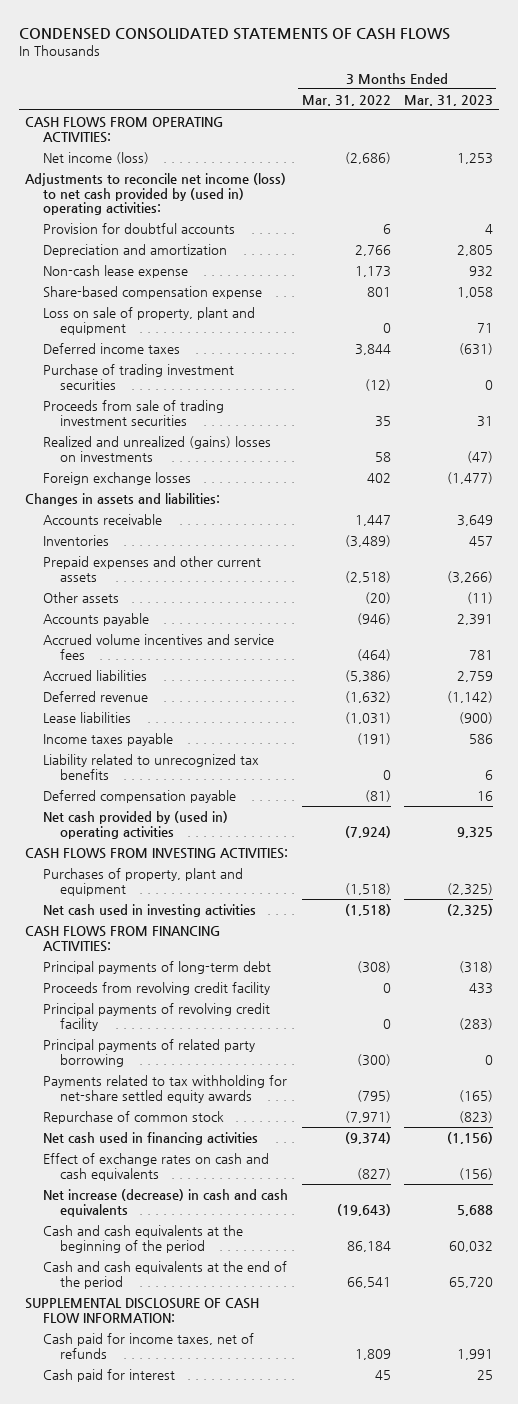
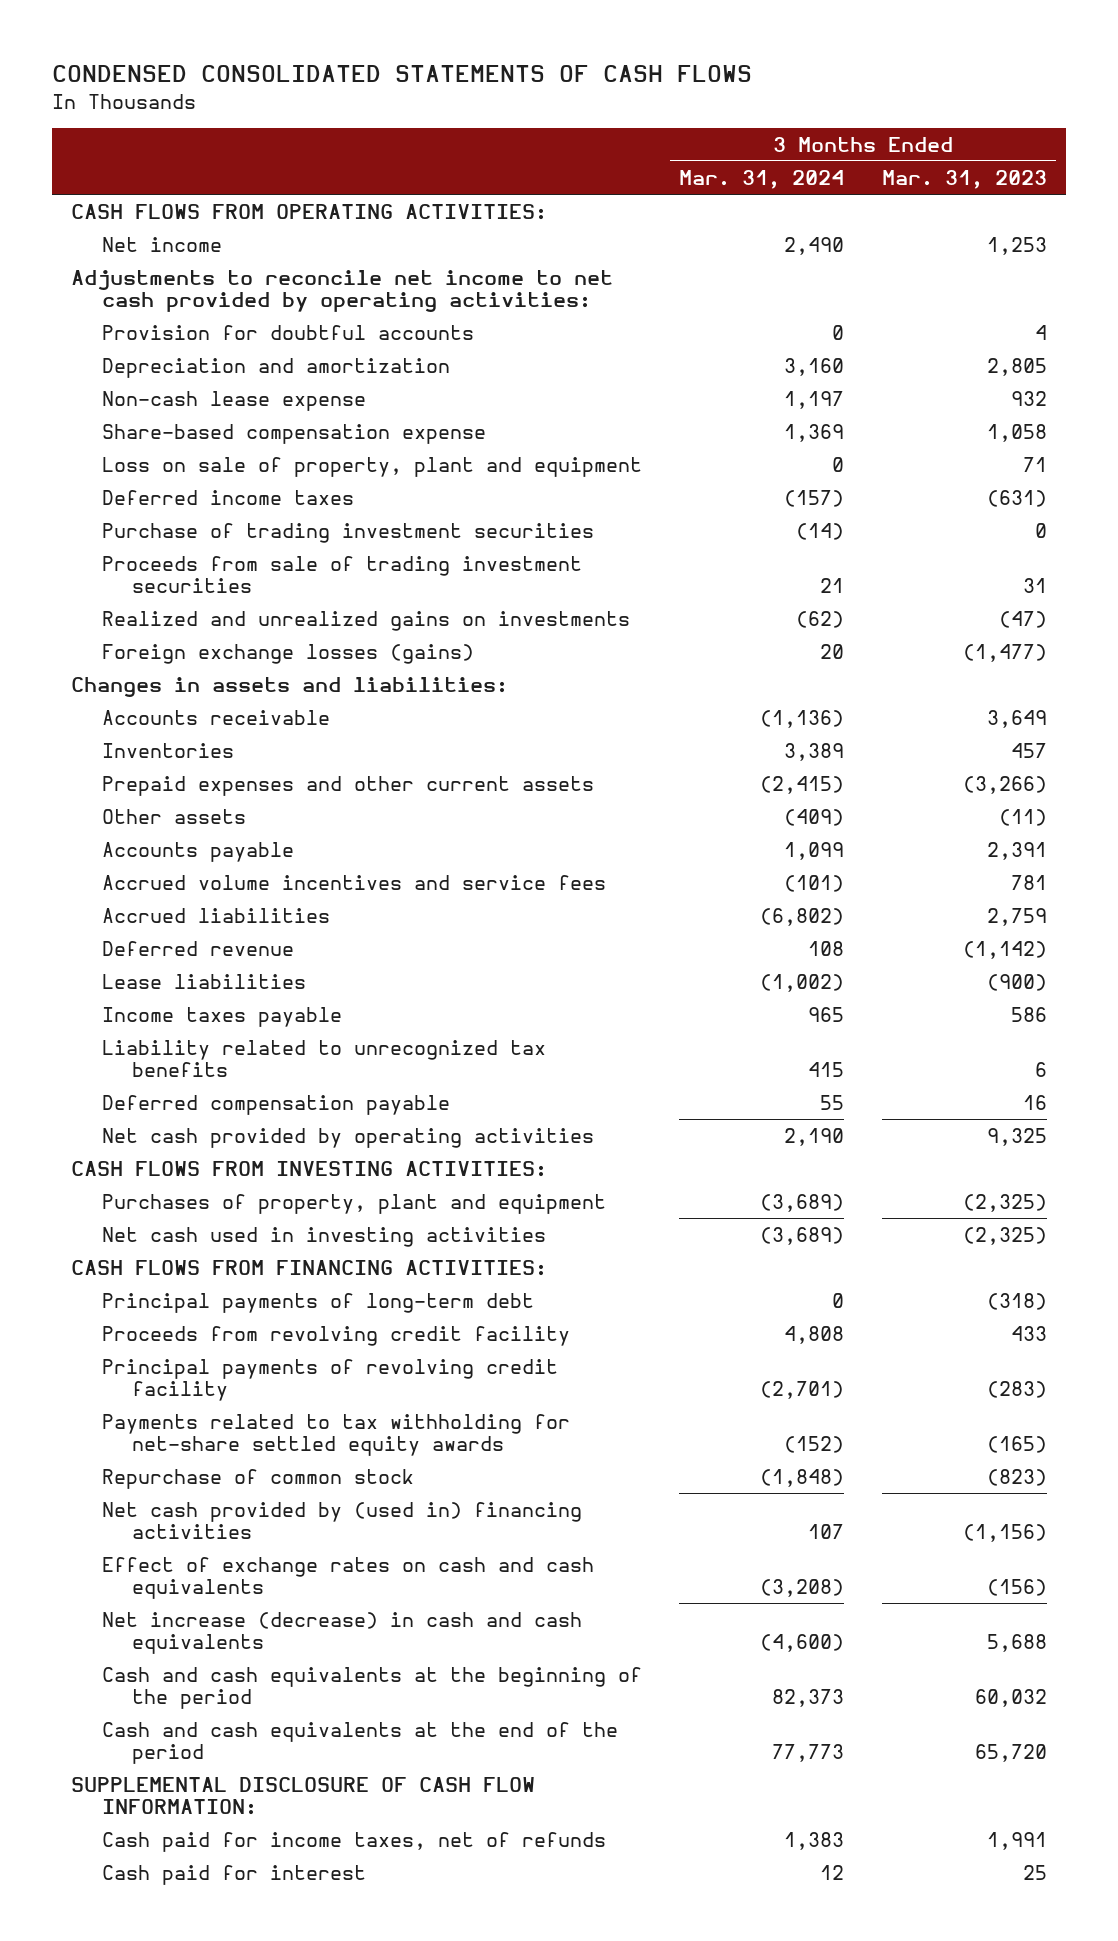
[301,94,391,106] Mar. 31, 2022 -> none
none -> [679,169,845,189] Mar. 31, 2024
[42,151,149,164] Net income (loss) -> [101,236,222,252] Net income
[25,172,287,216] Adjustments to reconcile net income (loss) to net cash provided by (used in) operating activities: -> [71,269,614,313] Adjustments to reconcile net income to net cash provided by operating activities:
[42,435,271,462] Realized and unrealized (gains) losses on investments -> [101,610,630,631] Realized and unrealized gains on investments
[42,471,191,485] Foreign exchange losses -> [101,643,474,664] Foreign exchange losses (gains)
[42,810,228,839] Net cash provided by (used in) operating activities -> [101,1127,594,1148] Net cash provided by operating activities
[42,1038,255,1067] Principal payments of related party borrowing -> none
[42,1131,258,1145] Net cash used in financing activities -> [101,1501,582,1540] Net cash provided by (used in) financing activities

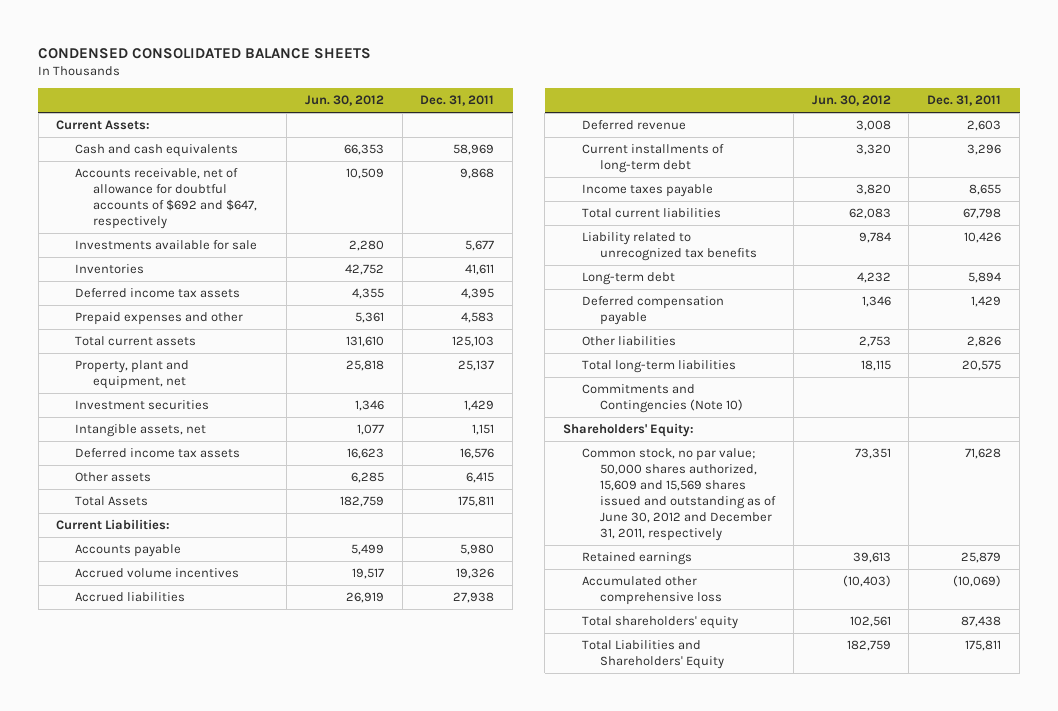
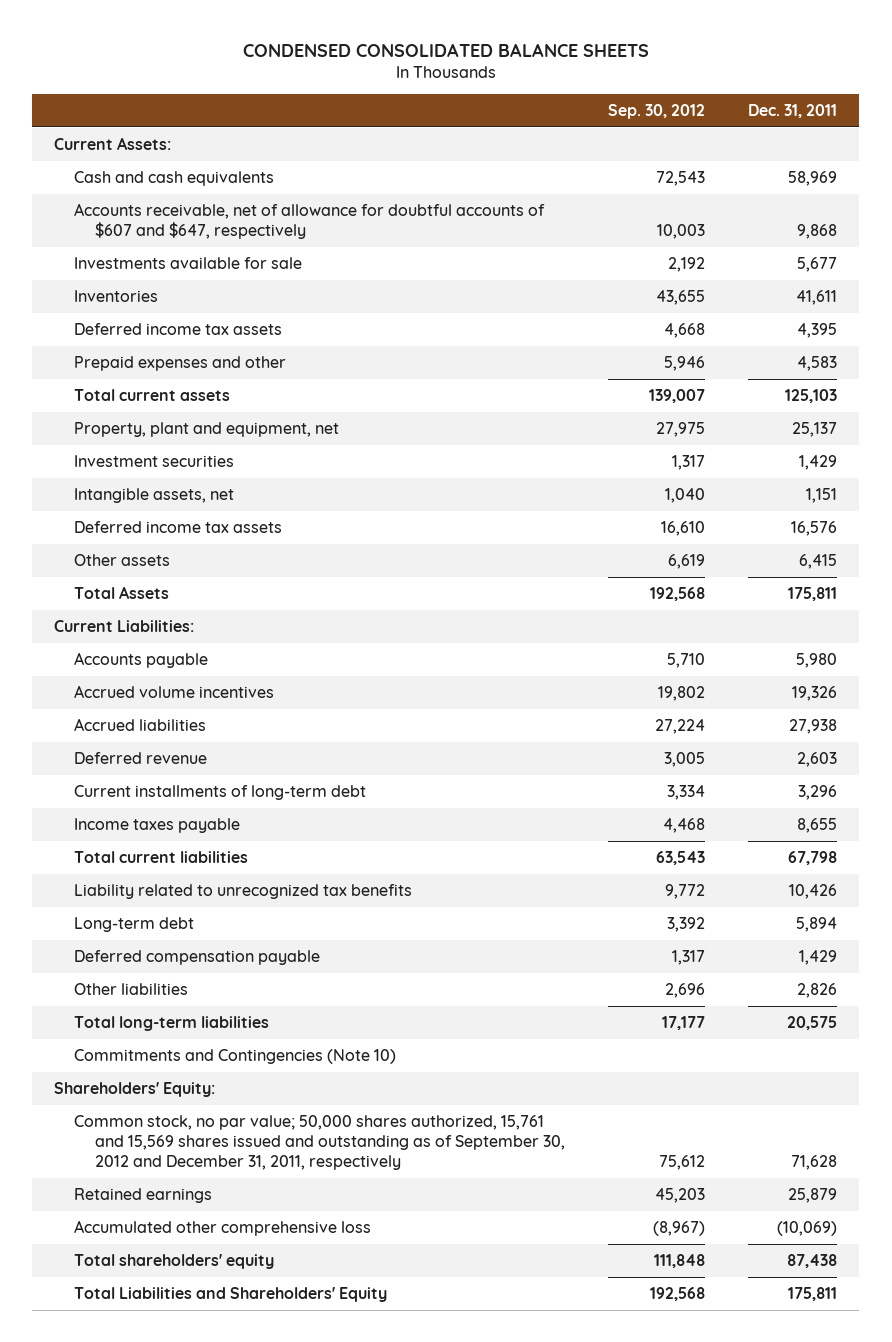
[304,95,384,107] Jun. 30, 2012 -> none
none -> [608,104,706,120] Sep. 30, 2012
[74,168,257,230] Accounts receivable, net of allowance for doubtful accounts of $692 and $647, respectively -> [74,202,546,240] Accounts receivable, net of allowance for doubtful accounts of $607 and $647, respectively
[581,448,776,542] Common stock, no par value; 50,000 shares authorized, 15,609 and 15,569 shares issued and outstanding as of June 30, 2012 and December 31, 2011, respectively -> [74,1114,565,1171] Common stock, no par value; 50,000 shares authorized, 15,761 and 15,569 shares issued and outstanding as of September 30, 2012 and December 31, 2011, respectively

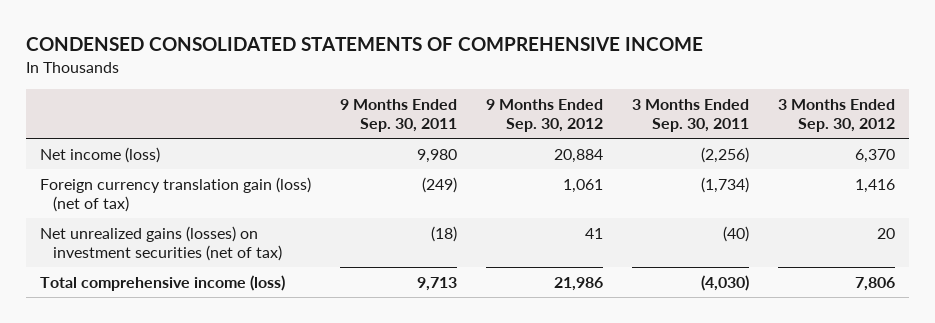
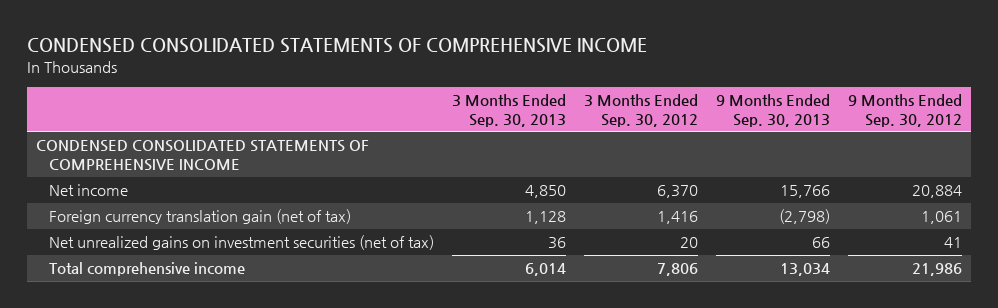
[340,98,458,133] 9 Months Ended Sep. 30, 2011 -> none
[631,98,749,133] 3 Months Ended Sep. 30, 2011 -> none
none -> [452,94,567,127] 3 Months Ended Sep. 30, 2013
none -> [715,94,830,127] 9 Months Ended Sep. 30, 2013
none -> [36,140,370,172] CONDENSED CONSOLIDATED STATEMENTS OF COMPREHENSIVE INCOME
[40,146,161,163] Net income (loss) -> [49,184,129,197] Net income
[40,176,312,213] Foreign currency translation gain (loss) (net of tax) -> [49,209,352,225] Foreign currency translation gain (net of tax)
[40,225,282,262] Net unrealized gains (losses) on investment securities (net of tax) -> [49,235,435,251] Net unrealized gains on investment securities (net of tax)
[40,274,286,291] Total comprehensive income (loss) -> [49,262,246,277] Total comprehensive income

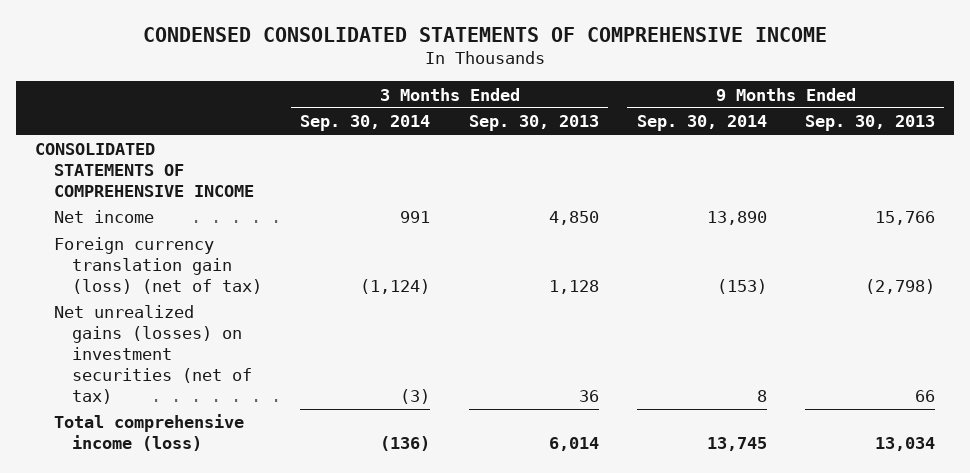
[583,94,698,127] 3 Months Ended Sep. 30, 2012 -> none
[847,94,962,127] 9 Months Ended Sep. 30, 2012 -> none
none -> [300,115,431,132] Sep. 30, 2014
none -> [636,115,767,132] Sep. 30, 2014
[36,140,370,172] CONDENSED CONSOLIDATED STATEMENTS OF COMPREHENSIVE INCOME -> [34,143,254,198] CONSOLIDATED STATEMENTS OF COMPREHENSIVE INCOME
[49,209,352,225] Foreign currency translation gain (net of tax) -> [53,237,263,295] Foreign currency translation gain (loss) (net of tax)
[49,235,435,251] Net unrealized gains on investment securities (net of tax) -> [53,305,253,404] Net unrealized gains (losses) on investment securities (net of tax)
[49,262,246,277] Total comprehensive income -> [53,414,244,452] Total comprehensive income (loss)

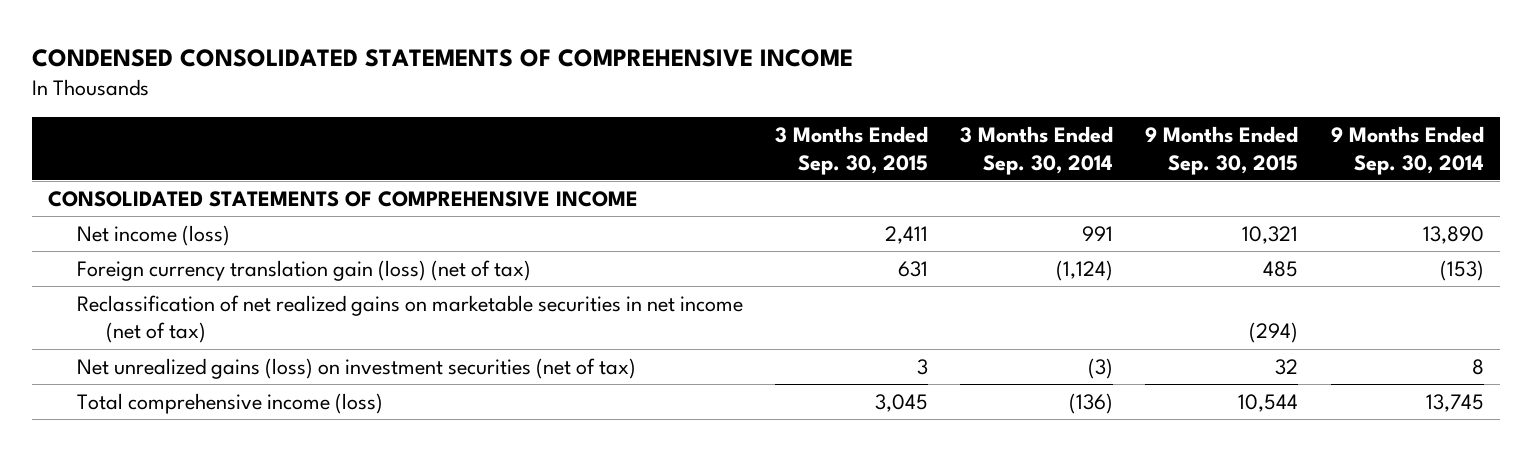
[468,115,599,132] Sep. 30, 2013 -> none
[804,115,935,132] Sep. 30, 2013 -> none
none -> [775,125,929,175] 3 Months Ended Sep. 30, 2015
none -> [1145,125,1299,175] 9 Months Ended Sep. 30, 2015
[53,210,154,224] Net income -> [76,224,230,246] Net income (loss)
none -> [76,294,743,344] Reclassification of net realized gains on marketable securities in net income (net of tax)
[53,305,253,404] Net unrealized gains (losses) on investment securities (net of tax) -> [76,357,636,379] Net unrealized gains (loss) on investment securities (net of tax)

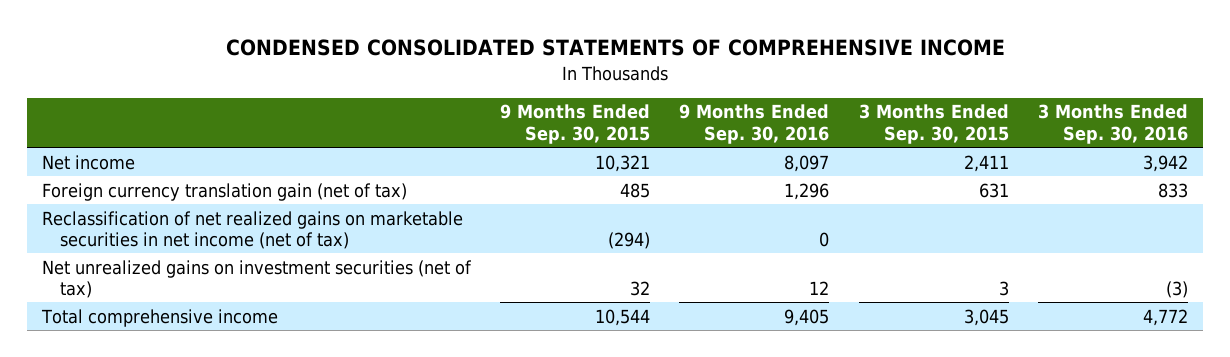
[960,125,1114,175] 3 Months Ended Sep. 30, 2014 -> none
[1330,125,1484,175] 9 Months Ended Sep. 30, 2014 -> none
none -> [679,104,830,144] 9 Months Ended Sep. 30, 2016
none -> [1038,104,1189,144] 3 Months Ended Sep. 30, 2016
[47,190,638,207] CONSOLIDATED STATEMENTS OF COMPREHENSIVE INCOME -> none
[76,224,230,246] Net income (loss) -> [41,154,135,170] Net income
[76,259,531,281] Foreign currency translation gain (loss) (net of tax) -> [41,182,407,201] Foreign currency translation gain (net of tax)
[76,357,636,379] Net unrealized gains (loss) on investment securities (net of tax) -> [41,259,472,298] Net unrealized gains on investment securities (net of tax)
[76,392,383,414] Total comprehensive income (loss) -> [40,308,278,327] Total comprehensive income

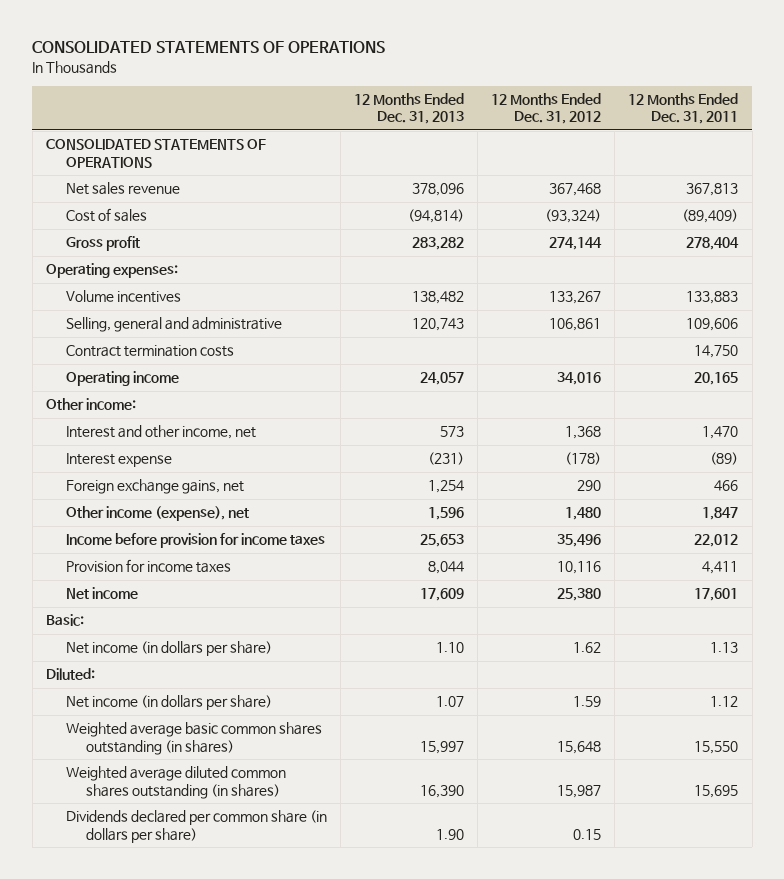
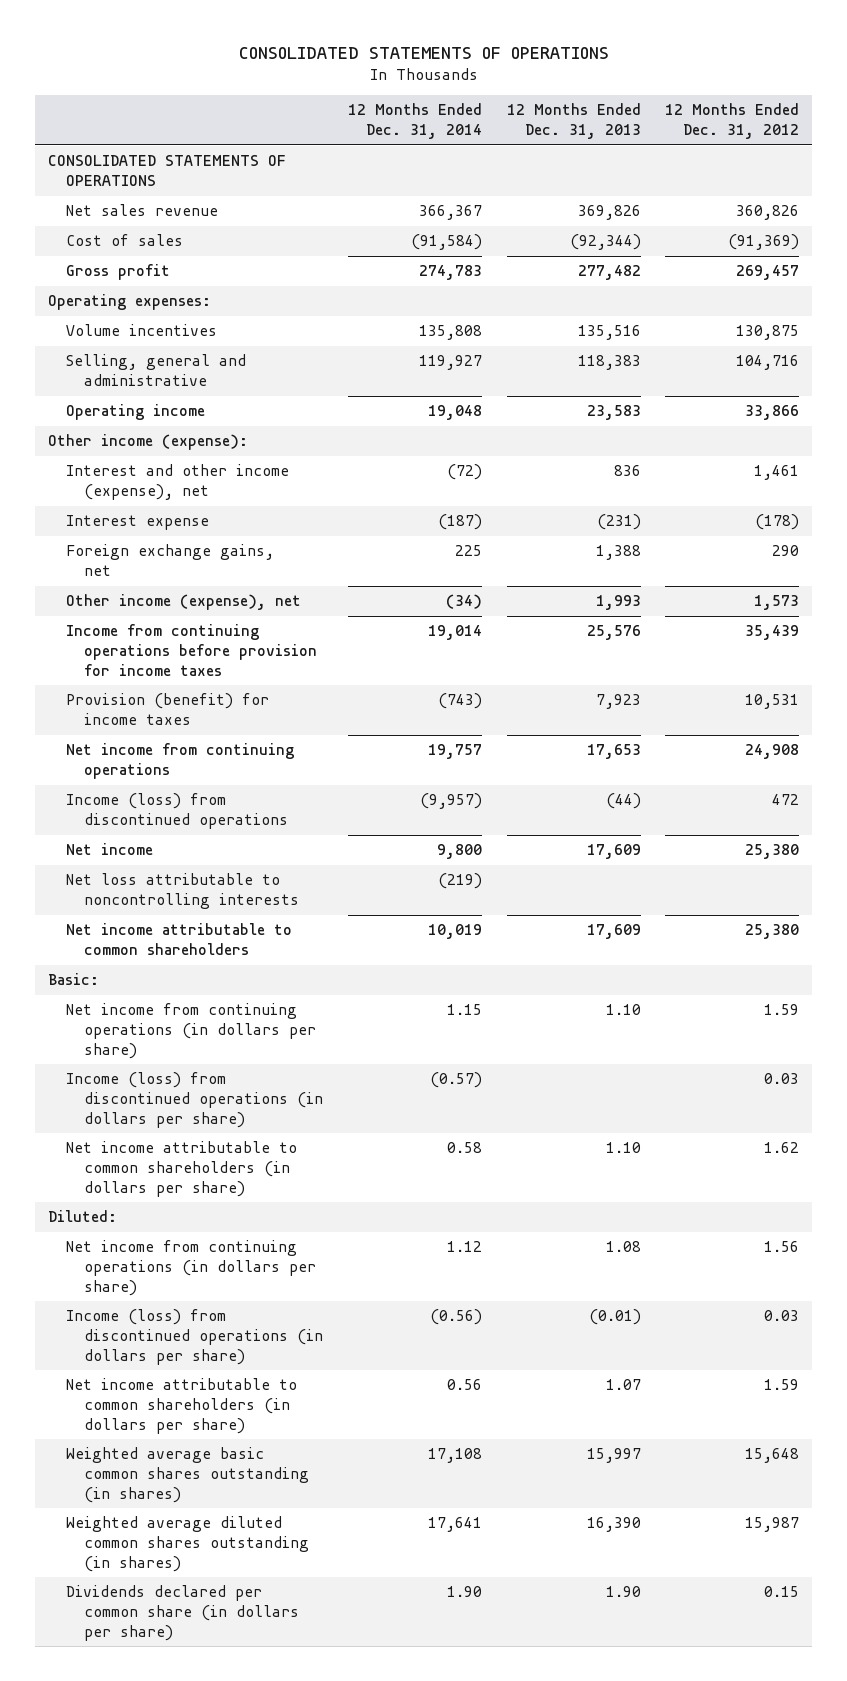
[628,93,739,125] 12 Months Ended Dec. 31, 2011 -> none
none -> [347,103,482,139] 12 Months Ended Dec. 31, 2014
[411,183,464,197] 378,096 -> [577,205,641,221] 369,826
[549,183,602,197] 367,468 -> [736,205,800,221] 360,826
[407,209,464,224] (94,814) -> [569,234,641,251] (92,344)
[545,209,602,224] (93,324) -> [728,234,800,251] (91,369)
[411,237,464,251] 283,282 -> [577,265,641,281] 277,482
[549,237,603,251] 274,144 -> [736,265,800,281] 269,457
[65,345,234,358] Contract termination costs -> none
[411,291,464,305] 138,482 -> [577,325,641,341] 135,516
[549,291,602,305] 133,267 -> [736,325,800,341] 130,875
[411,318,464,332] 120,743 -> [577,355,641,371] 118,383
[549,318,602,332] 106,861 -> [736,355,800,371] 104,716
[419,372,464,386] 24,057 -> [586,405,641,421] 23,583
[557,372,602,386] 34,016 -> [745,405,800,421] 33,866
[45,398,136,411] Other income: -> [47,434,248,451] Other income (expense):
[65,425,256,440] Interest and other income, net -> [65,464,289,501] Interest and other income (expense), net
[439,426,464,438] 573 -> [613,465,641,477] 836
[565,426,602,440] 1,368 -> [754,465,800,481] 1,461
[427,480,464,494] 1,254 -> [595,545,641,561] 1,388
[427,507,464,521] 1,596 -> [595,595,641,611] 1,993
[565,507,602,521] 1,480 -> [754,595,800,611] 1,573
[65,533,325,549] Income before provision for income taxes -> [65,624,318,676] Income from continuing operations before provision for income taxes
[419,534,464,548] 25,653 -> [586,625,641,641] 25,576
[557,534,602,548] 35,496 -> [745,625,800,641] 35,439
[65,559,231,574] Provision for income taxes -> [65,693,269,726] Provision (benefit) for income taxes
[427,561,464,575] 8,044 -> [595,694,641,710] 7,923
[557,561,602,575] 10,116 -> [745,694,800,710] 10,531
none -> [65,743,294,780] Net income from continuing operations
none -> [65,793,289,830] Income (loss) from discontinued operations
none -> [65,873,300,910] Net loss attributable to noncontrolling interests
none -> [65,923,292,956] Net income attributable to common shareholders
none -> [65,1003,317,1059] Net income from continuing operations (in dollars per share)
none -> [65,1072,324,1128] Income (loss) from discontinued operations (in dollars per share)
[65,641,272,657] Net income (in dollars per share) -> [65,1141,297,1197] Net income attributable to common shareholders (in dollars per share)
none -> [65,1240,317,1296] Net income from continuing operations (in dollars per share)
none -> [65,1309,324,1365] Income (loss) from discontinued operations (in dollars per share)
[65,695,272,711] Net income (in dollars per share) -> [65,1378,297,1434] Net income attributable to common shareholders (in dollars per share)

